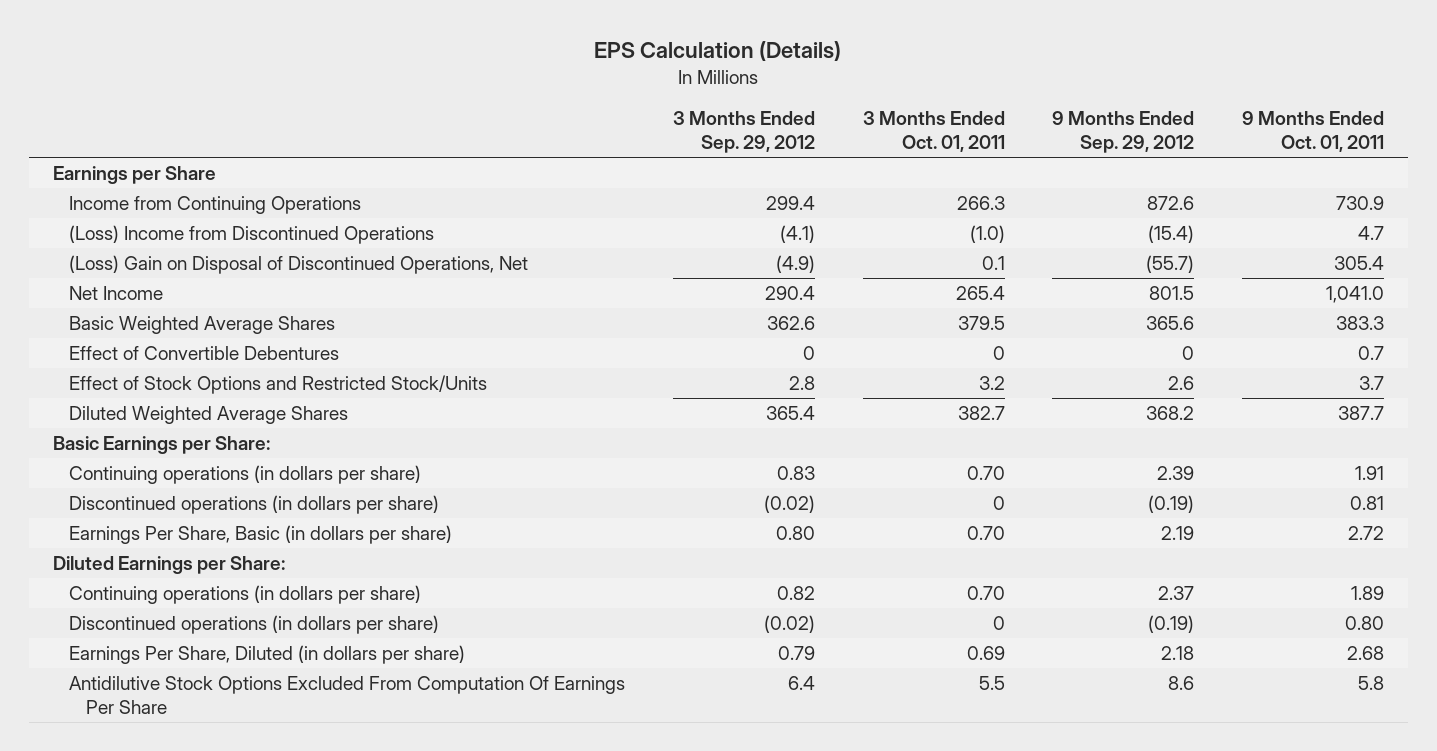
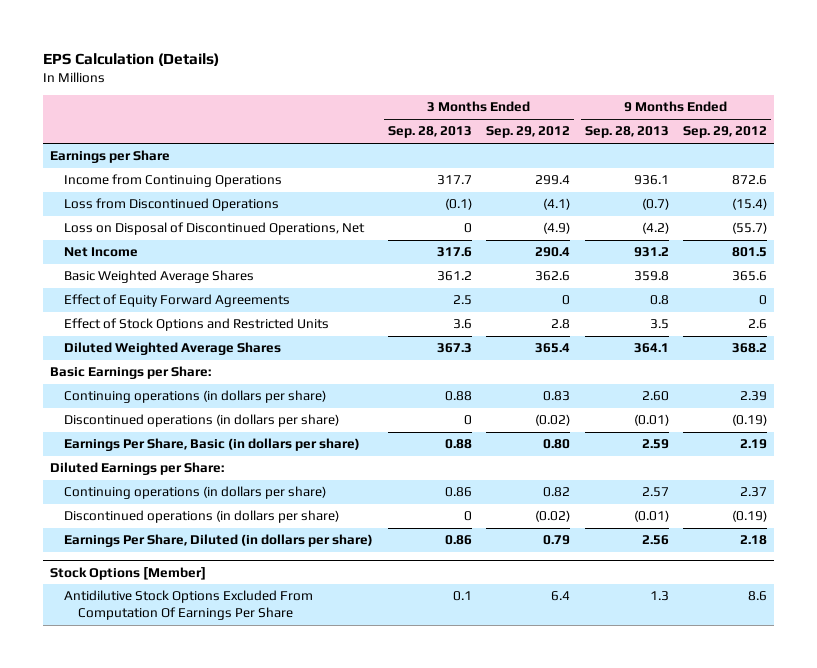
[862,110,1005,152] 3 Months Ended Oct. 01, 2011 -> none
[1242,110,1385,152] 9 Months Ended Oct. 01, 2011 -> none
none -> [387,126,472,139] Sep. 28, 2013
none -> [584,126,669,139] Sep. 28, 2013
[69,225,435,245] (Loss) Income from Discontinued Operations -> [64,198,280,212] Loss from Discontinued Operations
[69,255,529,275] (Loss) Gain on Disposal of Discontinued Operations, Net -> [64,222,366,236] Loss on Disposal of Discontinued Operations, Net
[69,346,340,361] Effect of Convertible Debentures -> none
none -> [64,294,291,308] Effect of Equity Forward Agreements
[69,375,488,395] Effect of Stock Options and Restricted Stock/Units -> [64,318,330,332] Effect of Stock Options and Restricted Units
none -> [50,566,207,580] Stock Options [Member]

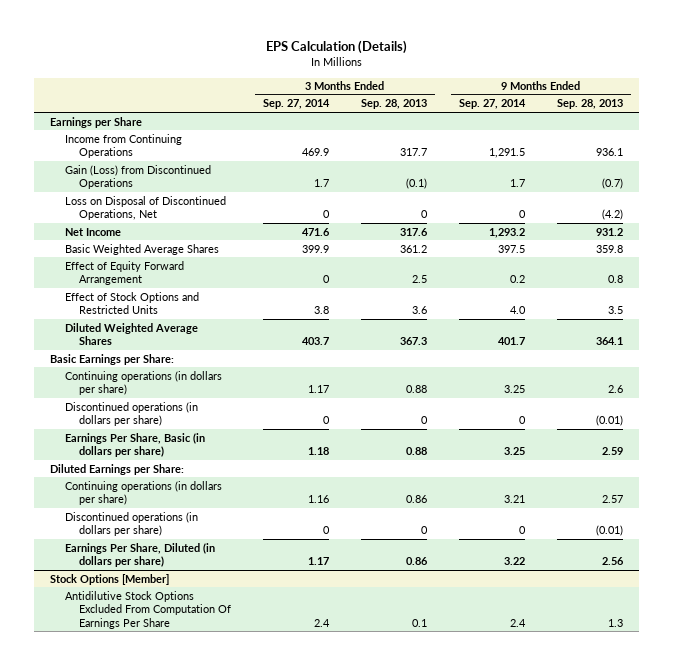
[486,126,571,139] Sep. 29, 2012 -> none
[682,126,767,139] Sep. 29, 2012 -> none
none -> [263,99,331,110] Sep. 27, 2014
none -> [459,99,527,110] Sep. 27, 2014
[64,198,280,212] Loss from Discontinued Operations -> [64,164,211,190] Gain (Loss) from Discontinued Operations
[64,294,291,308] Effect of Equity Forward Agreements -> [64,260,184,286] Effect of Equity Forward Arrangement
[641,391,669,402] 2.60 -> [608,385,624,394] 2.6

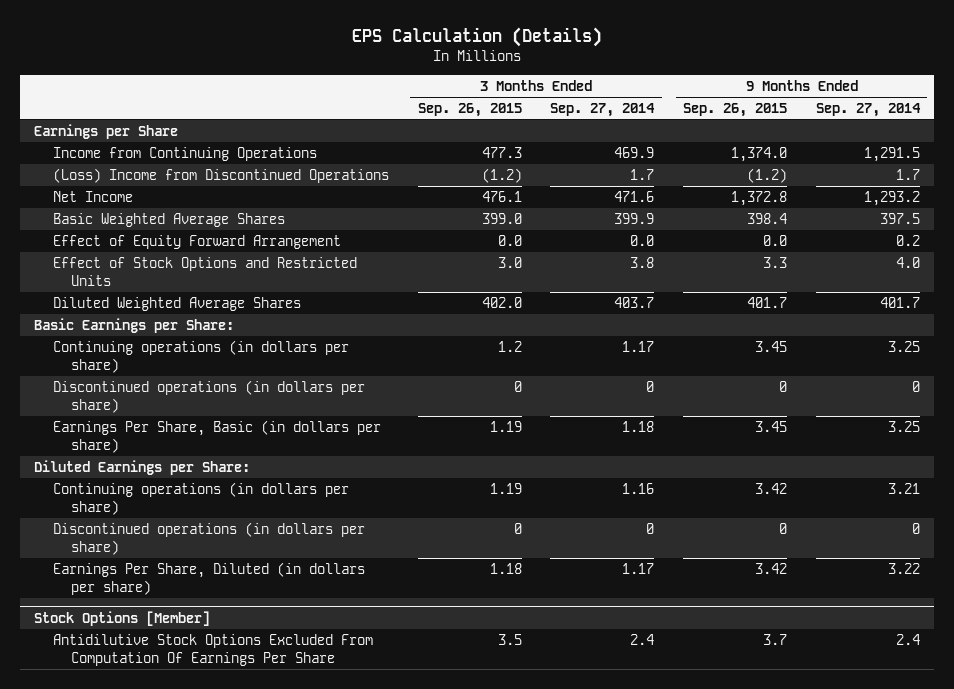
[361,99,428,110] Sep. 28, 2013 -> none
[557,99,624,110] Sep. 28, 2013 -> none
none -> [417,102,522,117] Sep. 26, 2015
none -> [683,102,788,117] Sep. 26, 2015
[64,195,226,221] Loss on Disposal of Discontinued Operations, Net -> none
[64,164,211,190] Gain (Loss) from Discontinued Operations -> [52,167,389,183] (Loss) Income from Discontinued Operations
[323,275,331,284] 0 -> [630,234,655,246] 0.0

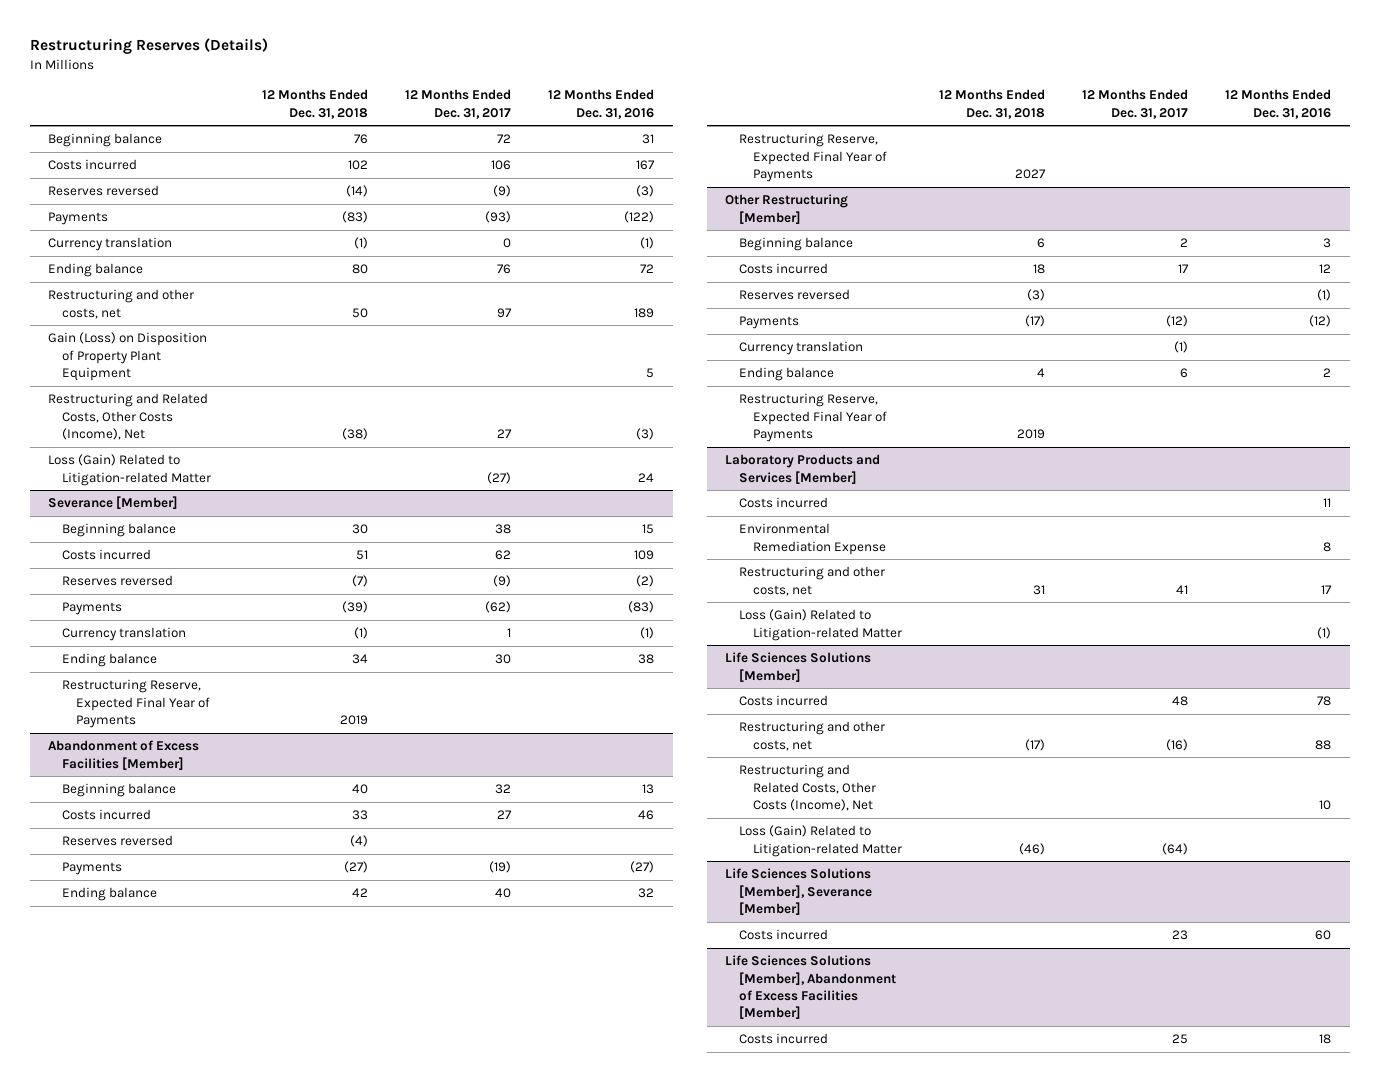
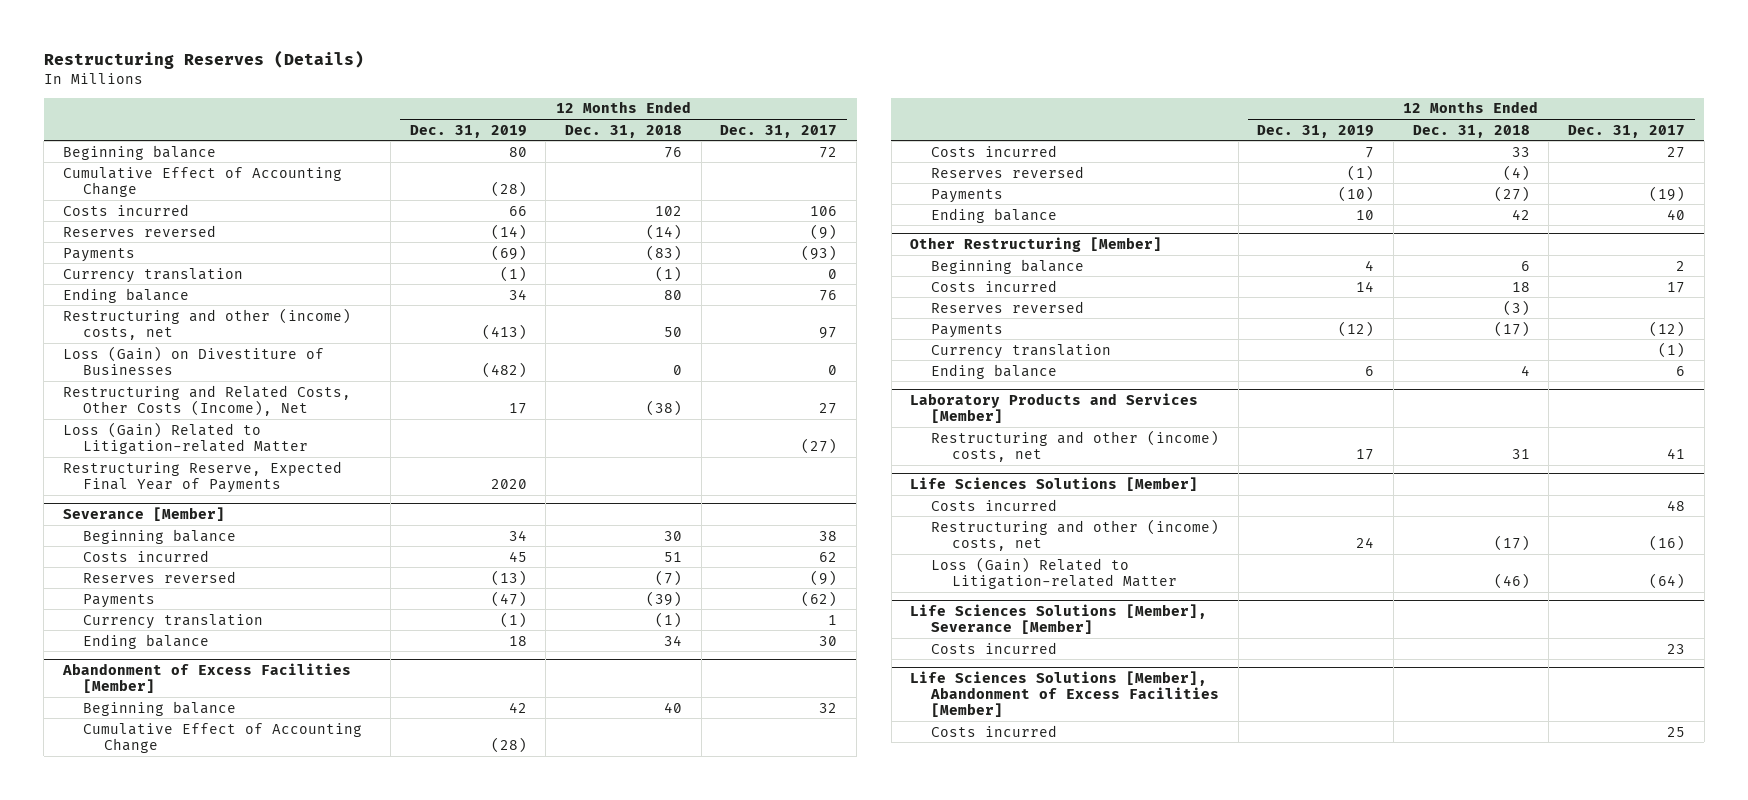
[548,89,655,119] 12 Months Ended Dec. 31, 2016 -> none
none -> [409,124,527,138] Dec. 31, 2019
none -> [62,166,342,197] Cumulative Effect of Accounting Change
[48,332,208,381] Gain (Loss) on Disposition of Property Plant Equipment -> none
[48,289,195,319] Restructuring and other costs, net -> [62,307,351,340] Restructuring and other (income) costs, net
none -> [62,345,324,375] Loss (Gain) on Divestiture of Businesses
none -> [62,460,342,493] Restructuring Reserve, Expected Final Year of Payments
[61,679,210,728] Restructuring Reserve, Expected Final Year of Payments -> none
none -> [83,722,363,753] Cumulative Effect of Accounting Change
[738,133,887,182] Restructuring Reserve, Expected Final Year of Payments -> none
[738,393,887,442] Restructuring Reserve, Expected Final Year of Payments -> none
[738,497,828,509] Costs incurred -> none
[738,523,886,555] Environmental Remediation Expense -> none
[738,609,902,641] Loss (Gain) Related to Litigation-related Matter -> none
[738,566,885,596] Restructuring and other costs, net -> [931,429,1220,462] Restructuring and other (income) costs, net
[738,764,876,811] Restructuring and Related Costs, Other Costs (Income), Net -> none
[738,721,885,751] Restructuring and other costs, net -> [931,518,1220,551] Restructuring and other (income) costs, net

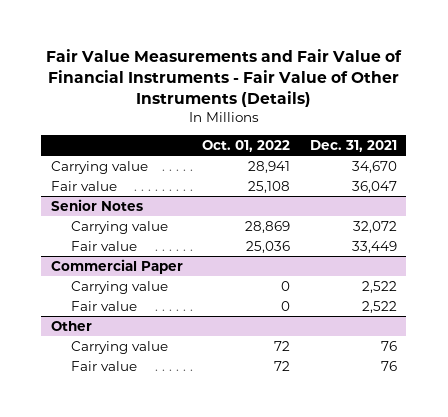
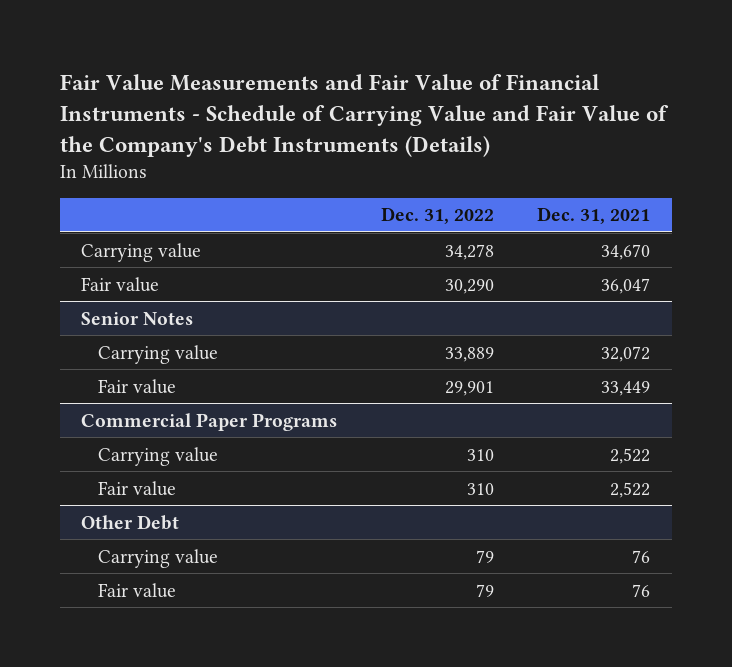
[45,49,402,107] Fair Value Measurements and Fair Value of Financial Instruments - Fair Value of Other Instruments (Details) -> [59,74,669,157] Fair Value Measurements and Fair Value of Financial Instruments - Schedule of Carrying Value and Fair Value of the Company's Debt Instruments (Details)
[202,139,291,152] Oct. 01, 2022 -> none
none -> [380,207,494,225] Dec. 31, 2022
[51,258,184,274] Commercial Paper -> [81,412,338,431] Commercial Paper Programs
[51,320,93,331] Other -> [81,514,180,530] Other Debt

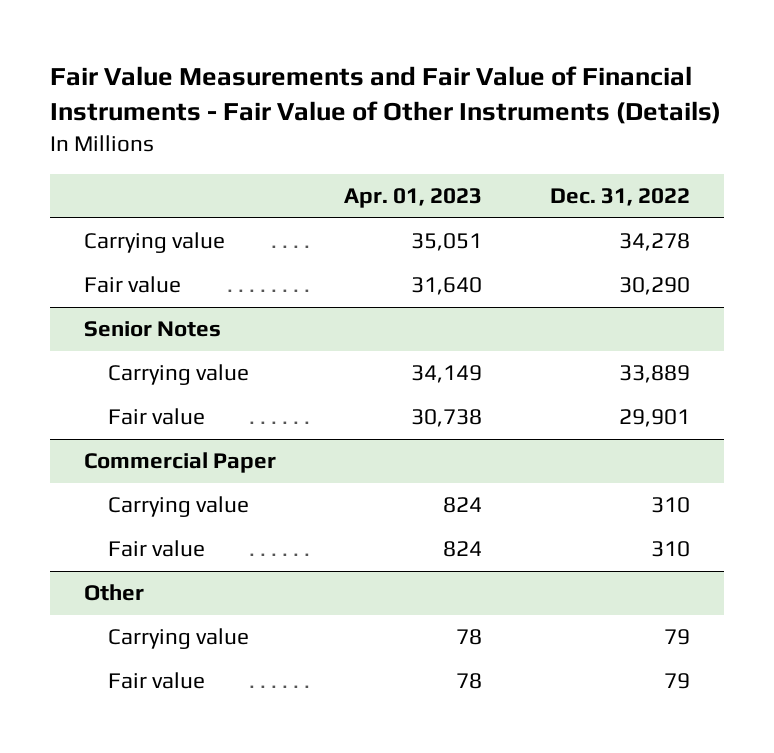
[59,74,669,157] Fair Value Measurements and Fair Value of Financial Instruments - Schedule of Carrying Value and Fair Value of the Company's Debt Instruments (Details) -> [49,66,721,125] Fair Value Measurements and Fair Value of Financial Instruments - Fair Value of Other Instruments (Details)
[537,207,651,225] Dec. 31, 2021 -> none
none -> [343,188,482,209] Apr. 01, 2023
[81,412,338,431] Commercial Paper Programs -> [83,452,276,474] Commercial Paper
[81,514,180,530] Other Debt -> [83,584,144,602] Other

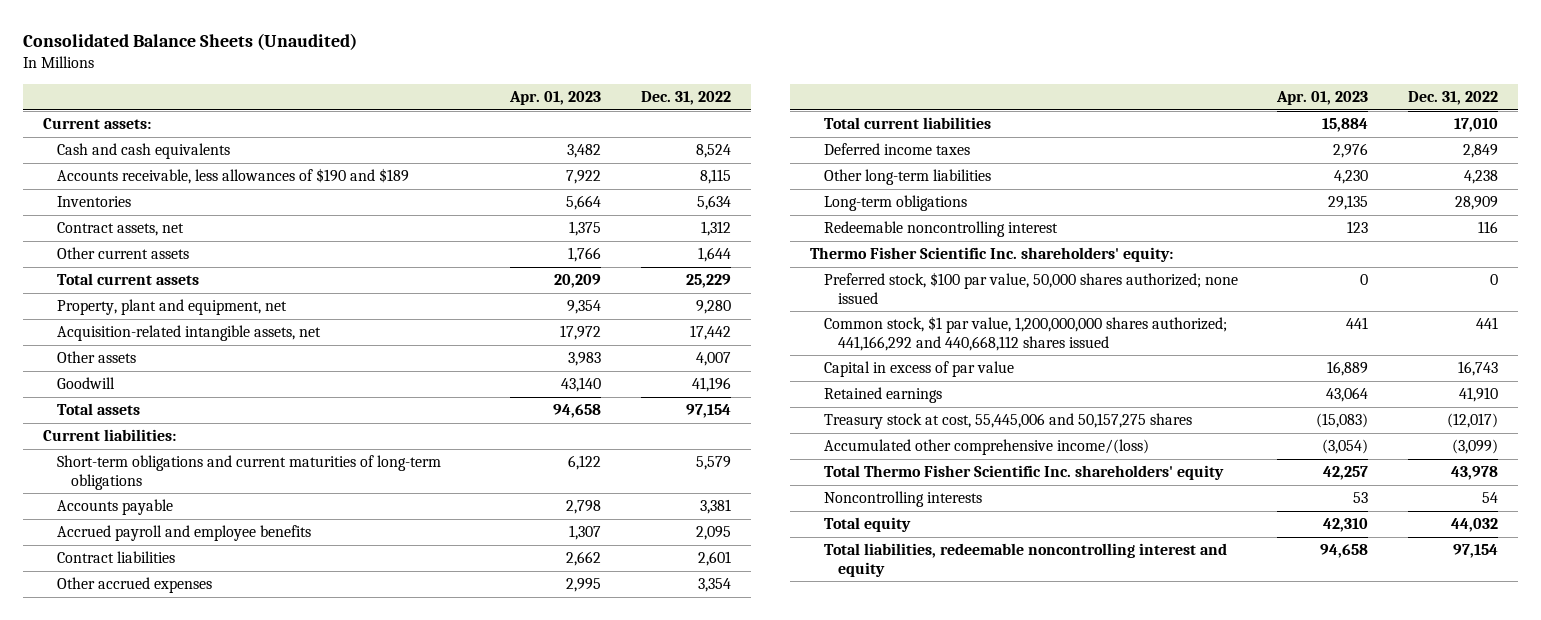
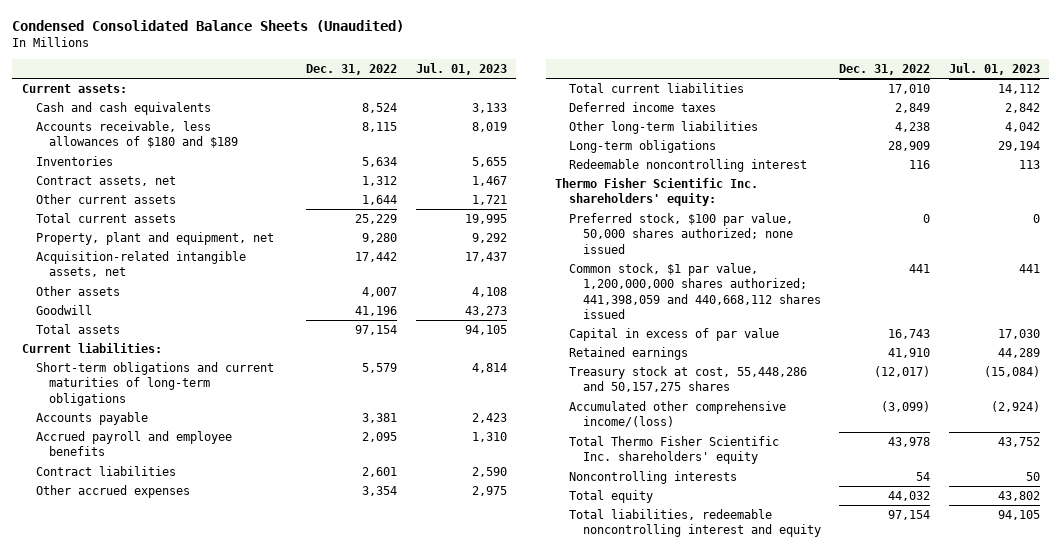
[22,33,357,51] Consolidated Balance Sheets (Unaudited) -> [12,19,405,32] Condensed Consolidated Balance Sheets (Unaudited)
[509,91,602,106] Apr. 01, 2023 -> none
none -> [415,62,507,75] Jul. 01, 2023
[56,168,409,185] Accounts receivable, less allowances of $190 and $189 -> [35,121,239,149] Accounts receivable, less allowances of $180 and $189
[823,316,1227,351] Common stock, $1 par value, 1,200,000,000 shares authorized; 441,166,292 and 440,668,112 shares issued -> [568,263,821,320] Common stock, $1 par value, 1,200,000,000 shares authorized; 441,398,059 and 440,668,112 shares issued
[823,413,1192,430] Treasury stock at cost, 55,445,006 and 50,157,275 shares -> [568,366,807,393] Treasury stock at cost, 55,448,286 and 50,157,275 shares

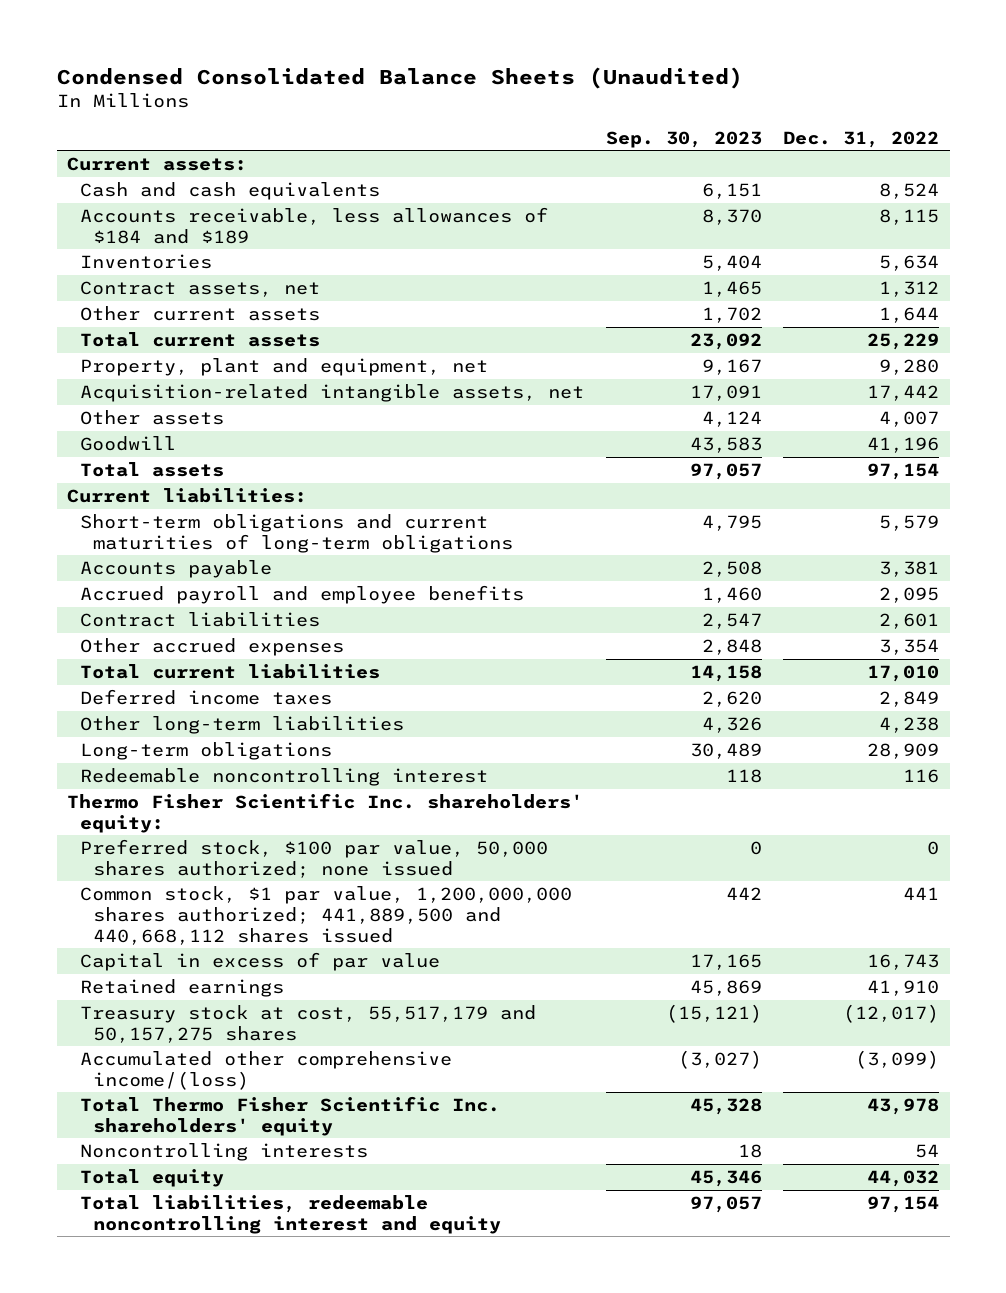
[415,62,507,75] Jul. 01, 2023 -> none
none -> [605,130,762,148] Sep. 30, 2023
[35,121,239,149] Accounts receivable, less allowances of $180 and $189 -> [80,206,549,244] Accounts receivable, less allowances of $184 and $189
[568,263,821,320] Common stock, $1 par value, 1,200,000,000 shares authorized; 441,398,059 and 440,668,112 shares issued -> [80,885,573,945] Common stock, $1 par value, 1,200,000,000 shares authorized; 441,889,500 and 440,668,112 shares issued
[568,366,807,393] Treasury stock at cost, 55,448,286 and 50,157,275 shares -> [80,1004,537,1043] Treasury stock at cost, 55,517,179 and 50,157,275 shares

